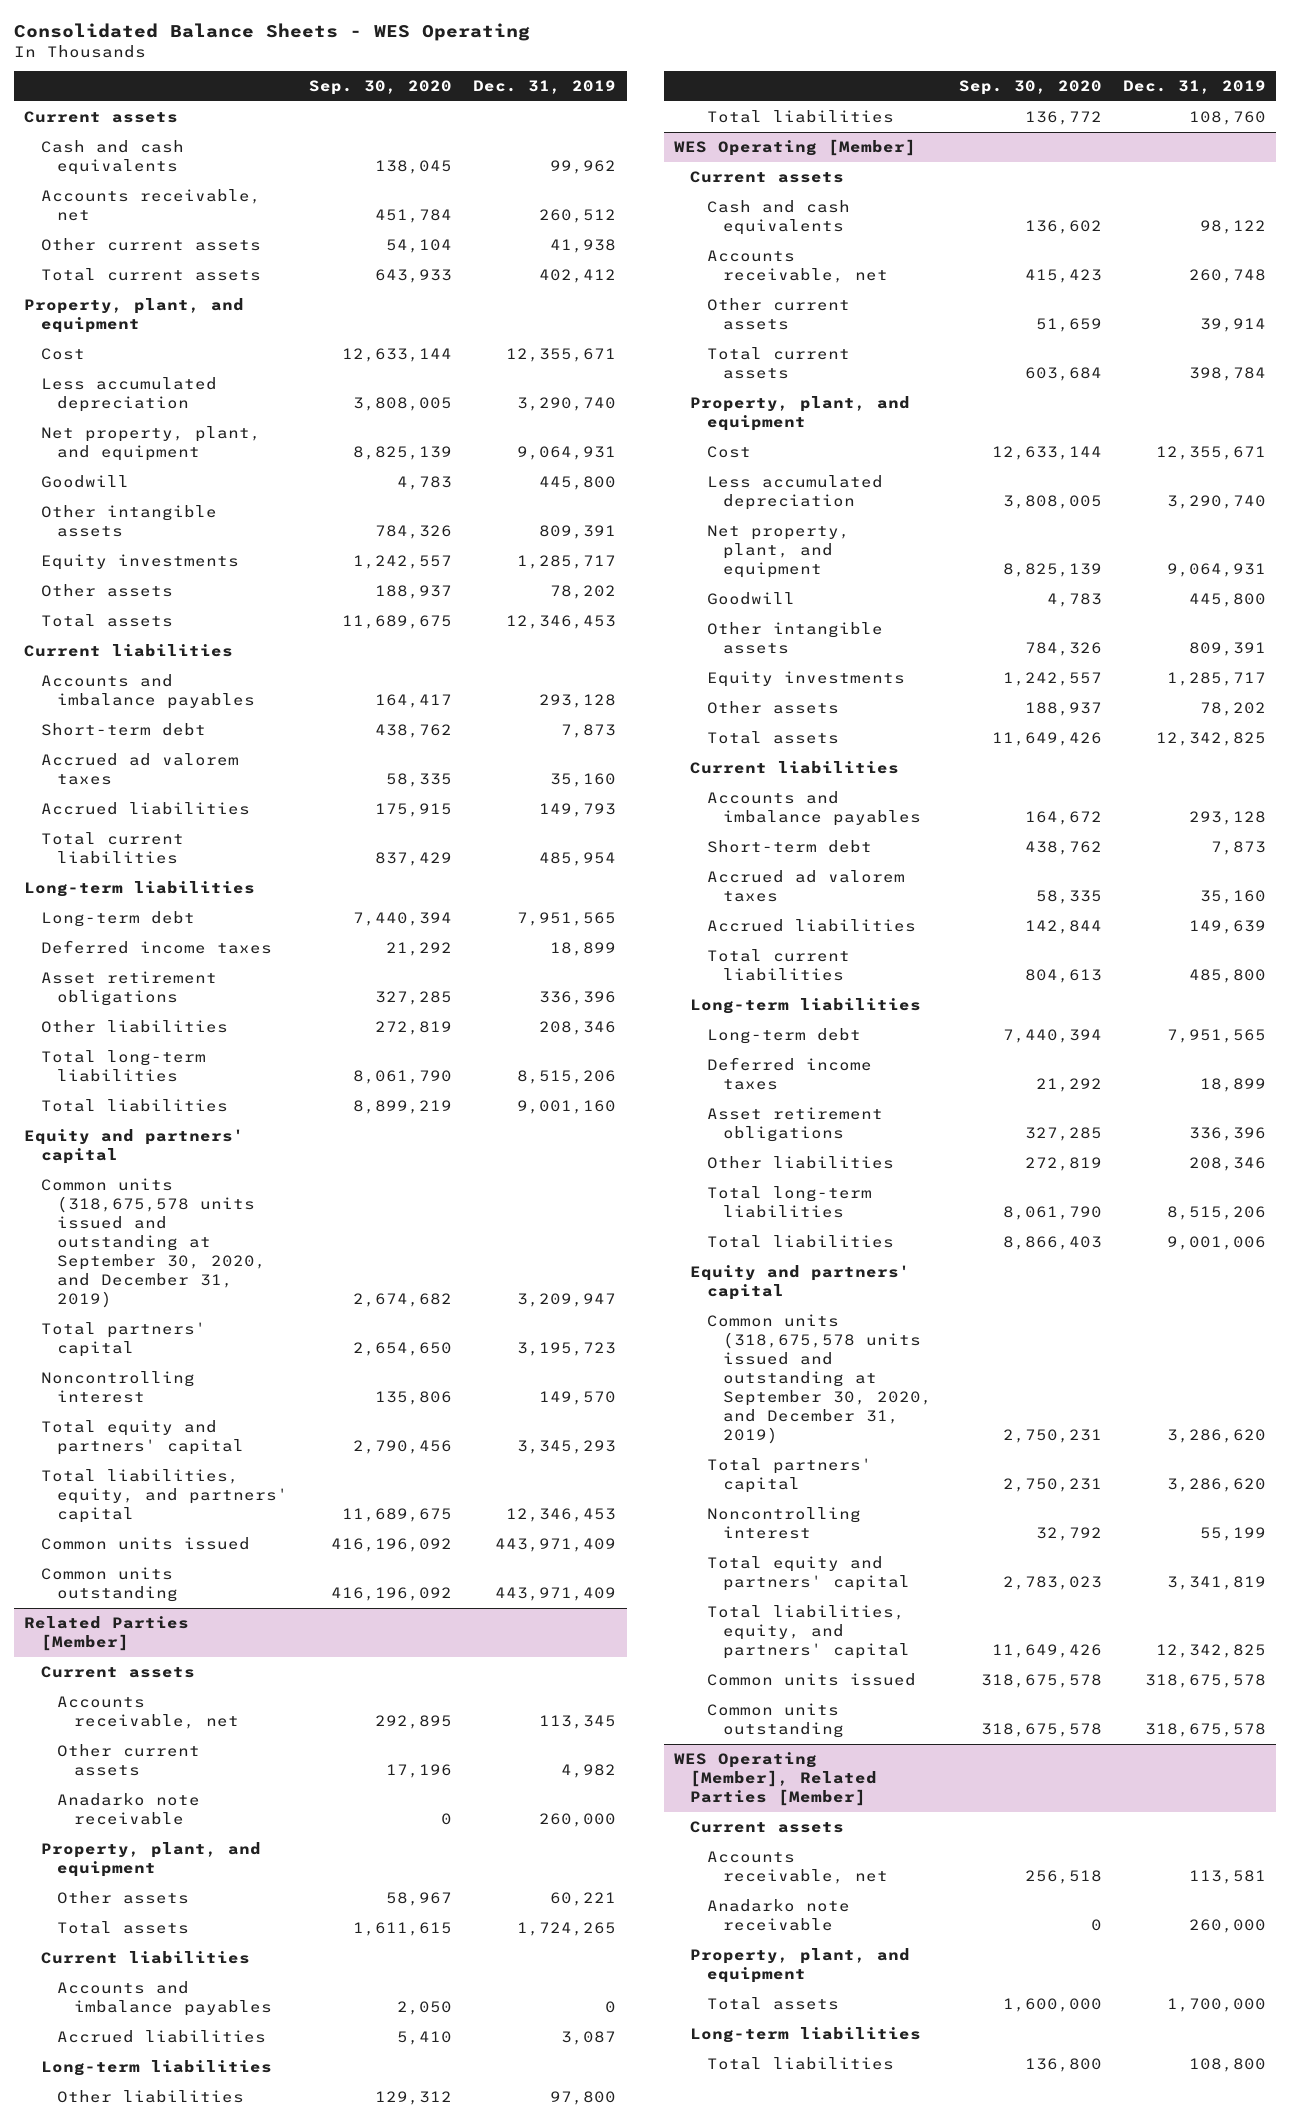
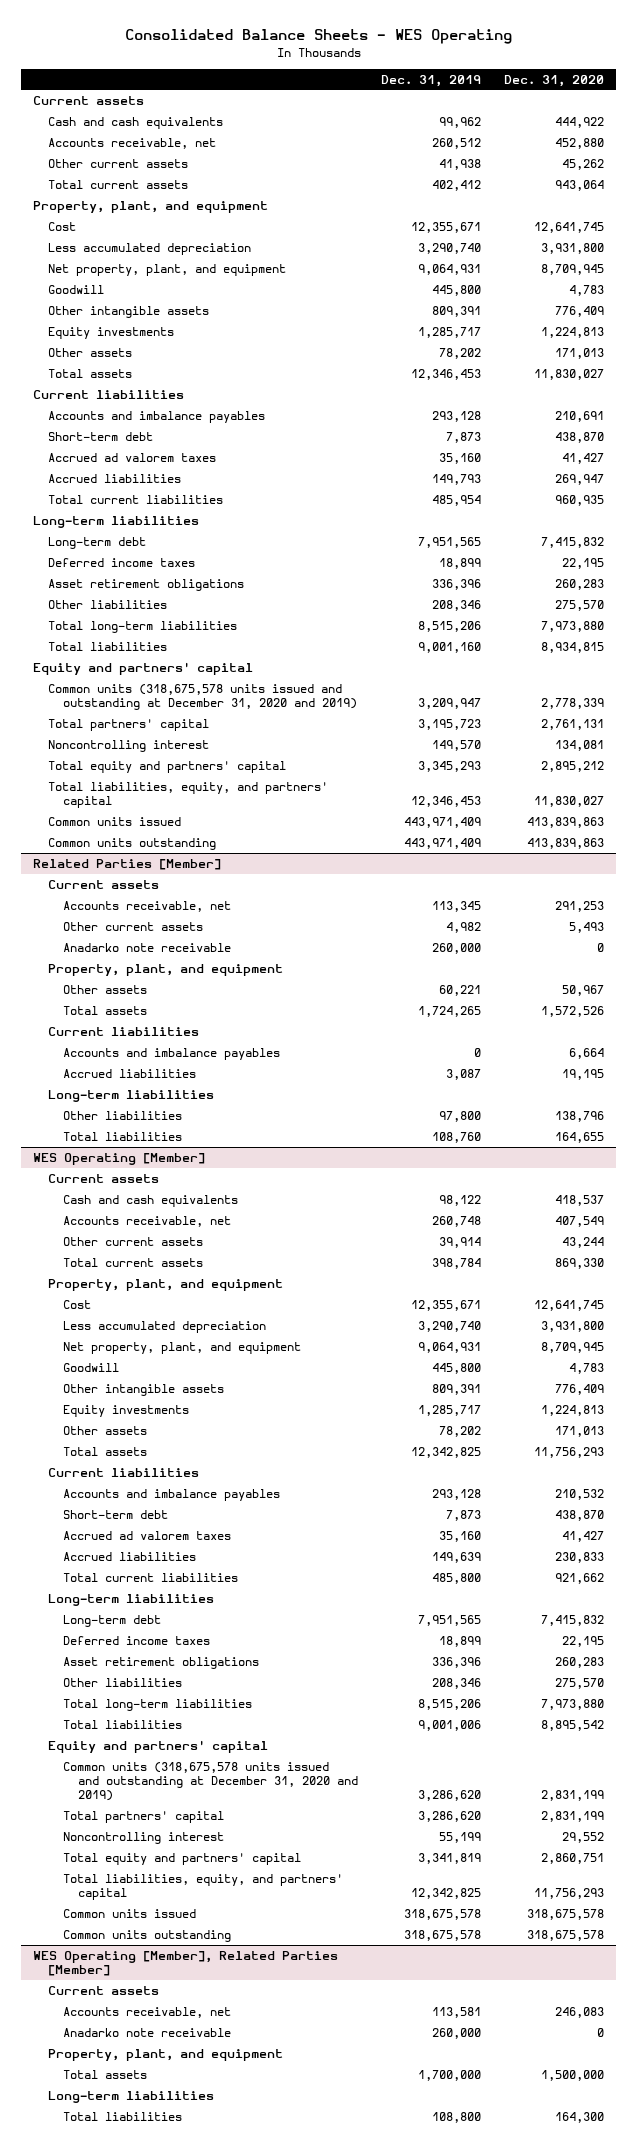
[309,80,453,96] Sep. 30, 2020 -> none
none -> [504,74,605,87] Dec. 31, 2020
[40,1178,267,1309] Common units (318,675,578 units issued and outstanding at September 30, 2020, and December 31, 2019) -> [48,683,358,711] Common units (318,675,578 units issued and outstanding at December 31, 2020 and 2019)
[706,1314,933,1445] Common units (318,675,578 units issued and outstanding at September 30, 2020, and December 31, 2019) -> [63,1761,359,1802] Common units (318,675,578 units issued and outstanding at December 31, 2020 and 2019)

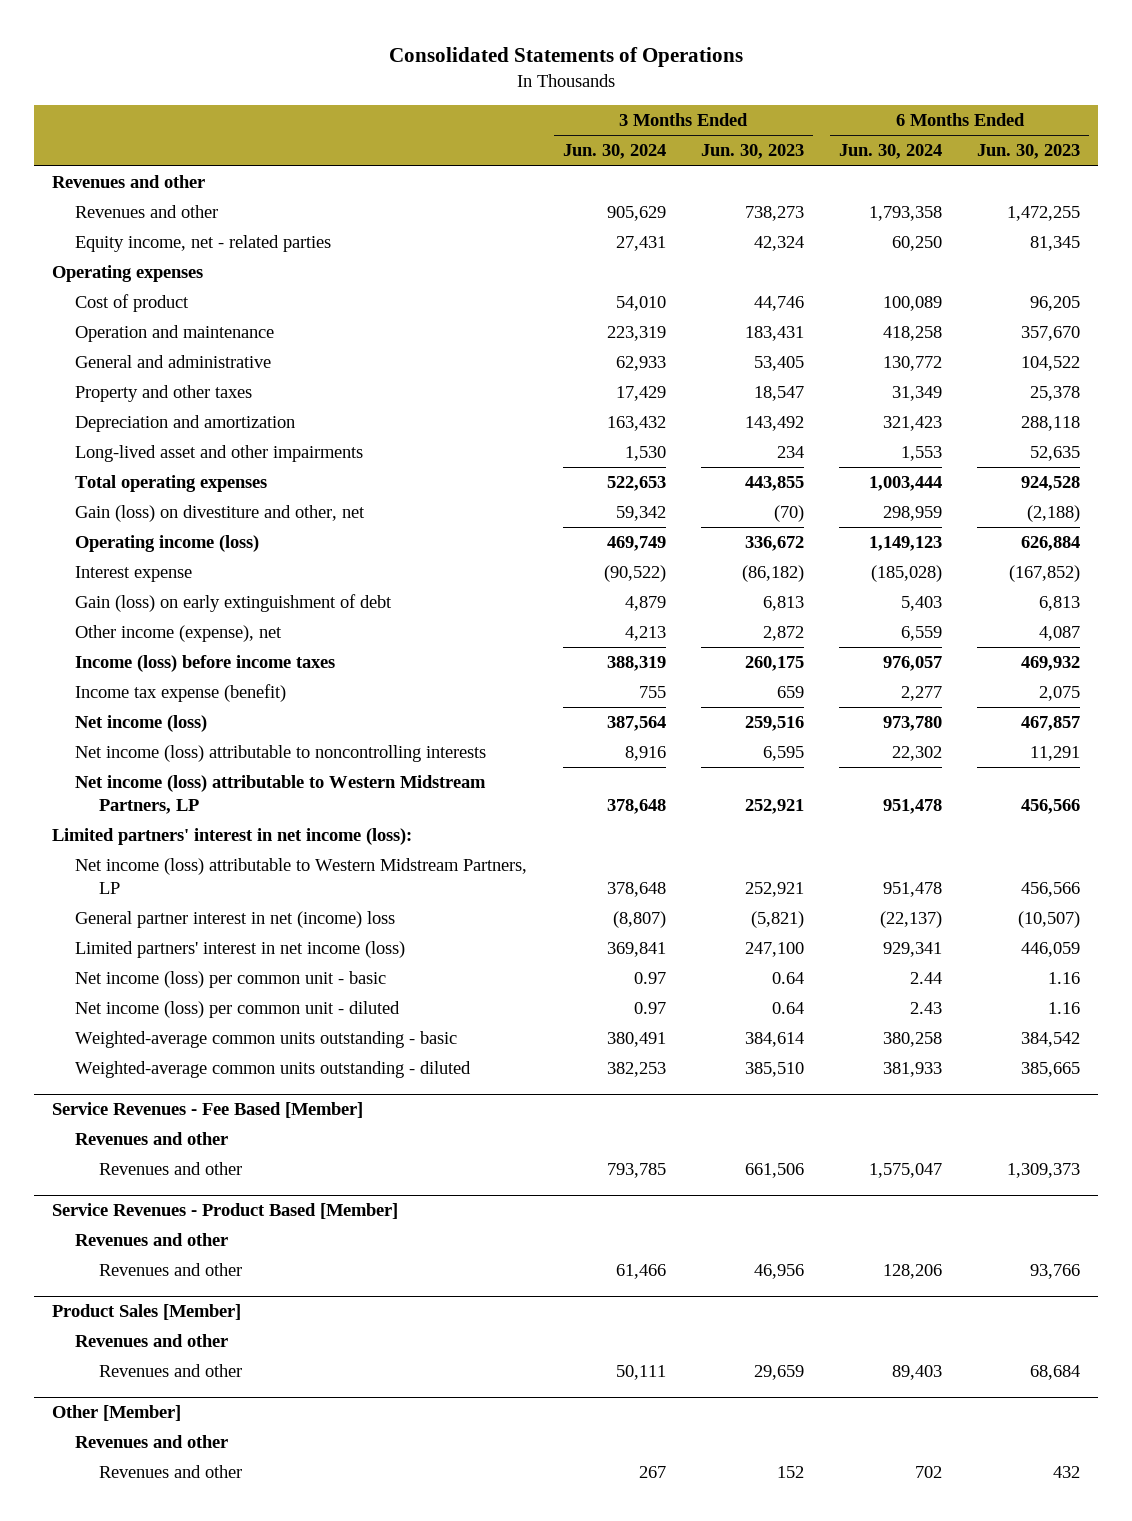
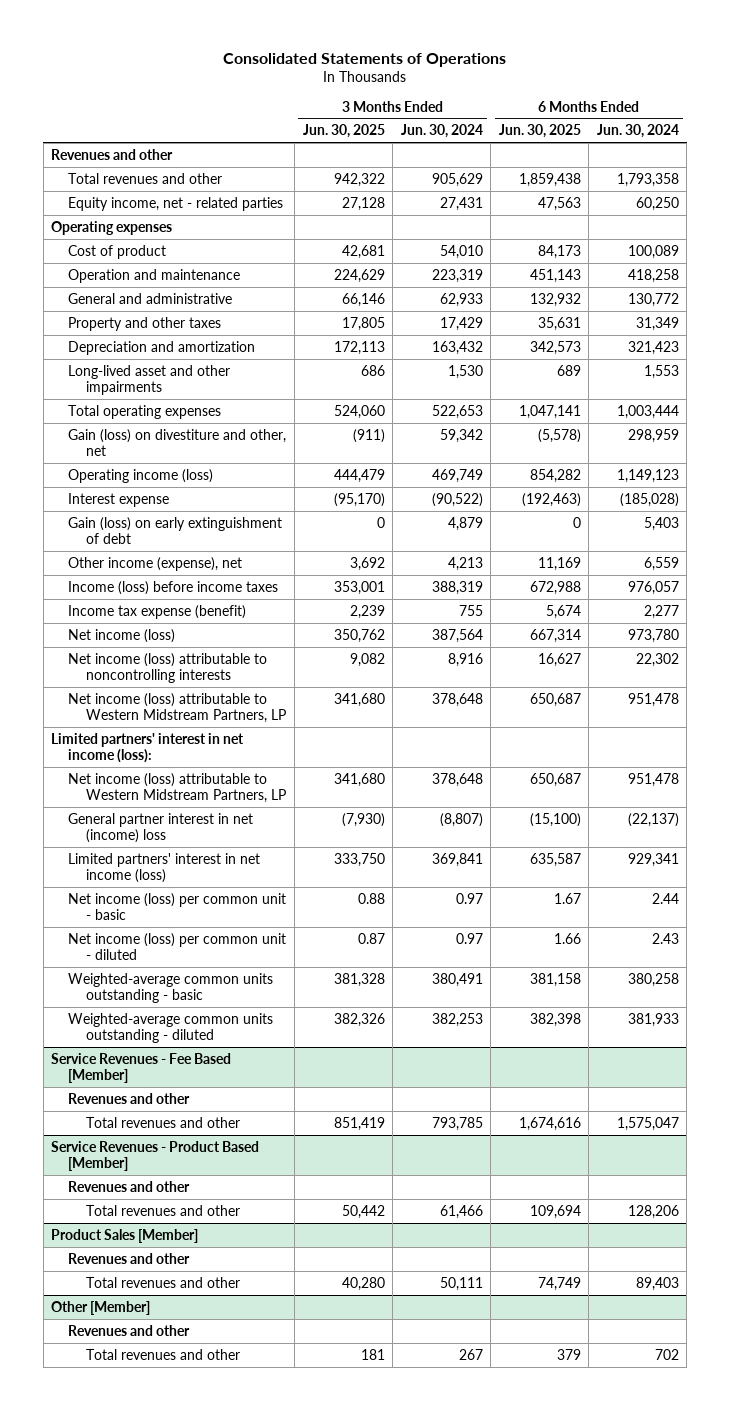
[700,144,804,160] Jun. 30, 2023 -> none
[977,144,1081,160] Jun. 30, 2023 -> none
none -> [302,124,385,139] Jun. 30, 2025
none -> [498,124,581,139] Jun. 30, 2025
[75,204,219,218] Revenues and other -> [68,172,223,184] Total revenues and other
[99,1161,243,1175] Revenues and other -> [85,1116,240,1128] Total revenues and other
[99,1262,243,1276] Revenues and other -> [85,1204,240,1216] Total revenues and other
[99,1363,243,1377] Revenues and other -> [85,1276,240,1288] Total revenues and other
[99,1464,243,1478] Revenues and other -> [85,1348,240,1360] Total revenues and other

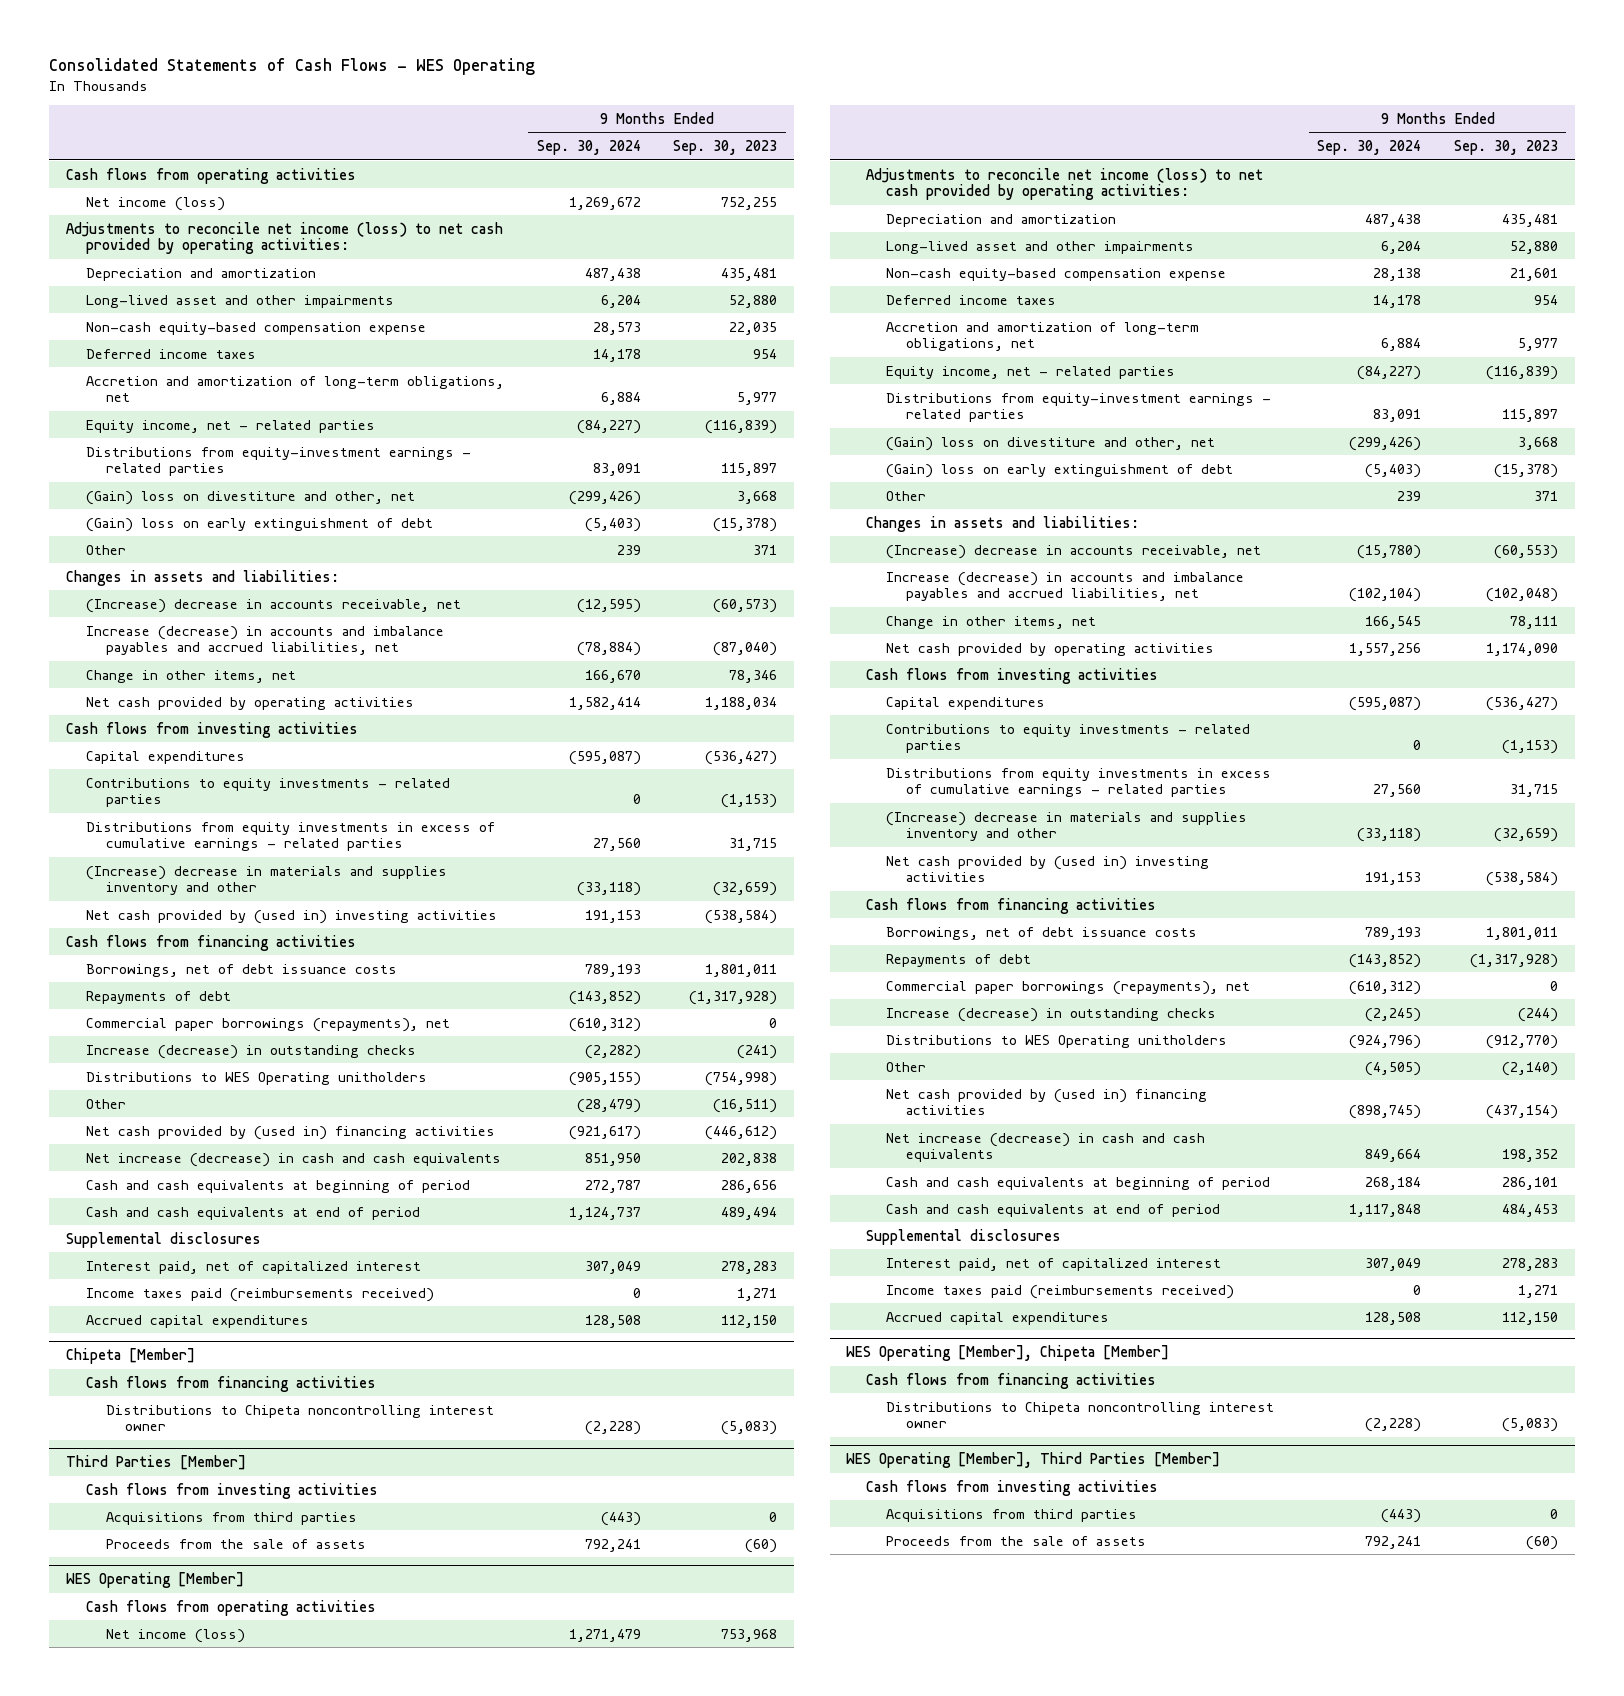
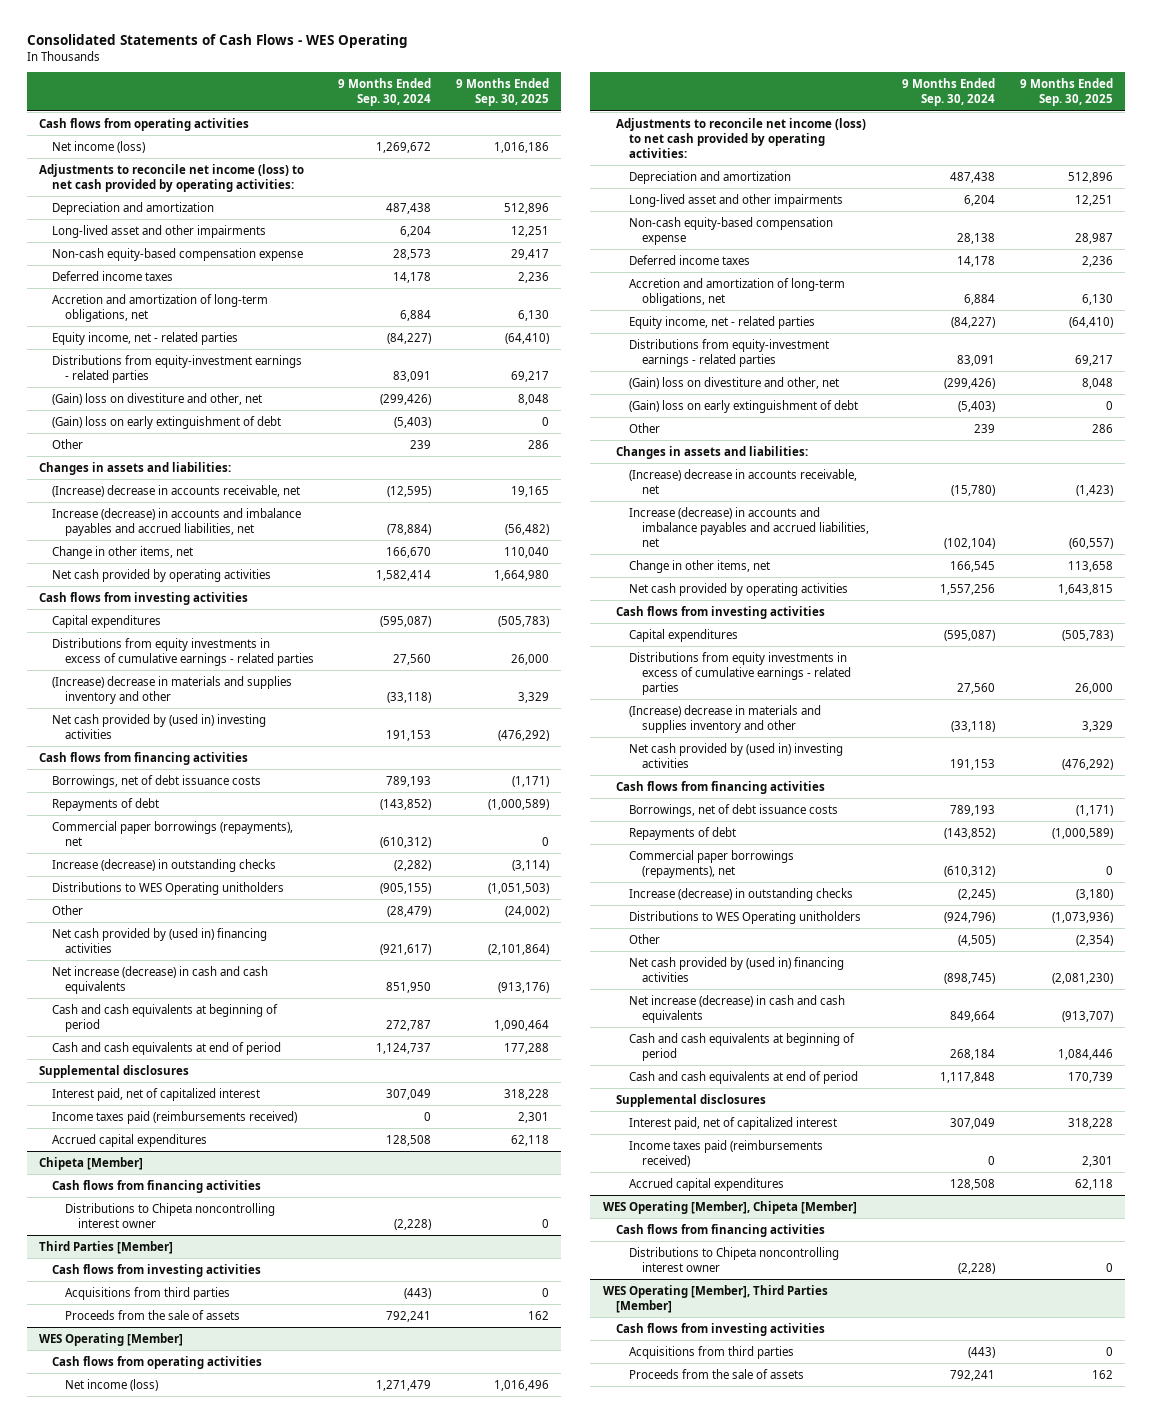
[673,139,778,155] Sep. 30, 2023 -> none
none -> [455,78,549,107] 9 Months Ended Sep. 30, 2025
[85,777,450,808] Contributions to equity investments - related parties -> none
[886,723,1251,754] Contributions to equity investments - related parties -> none

